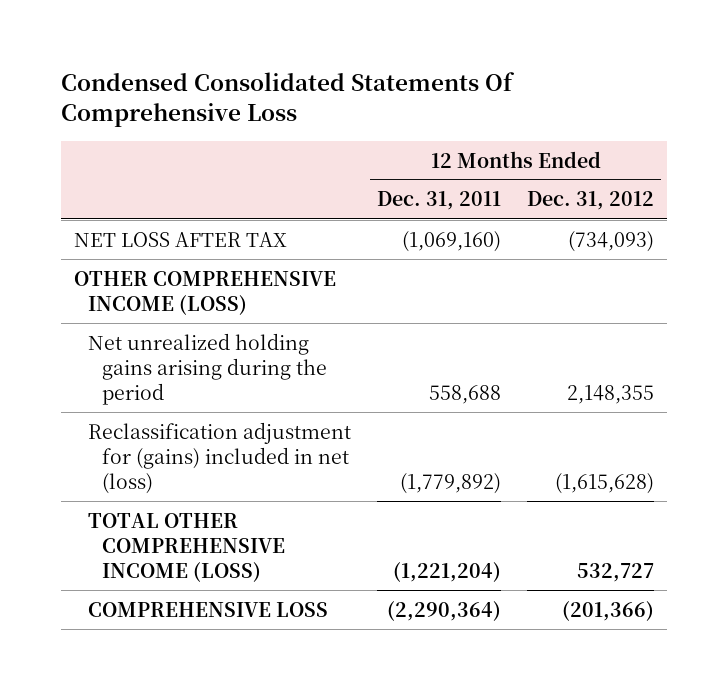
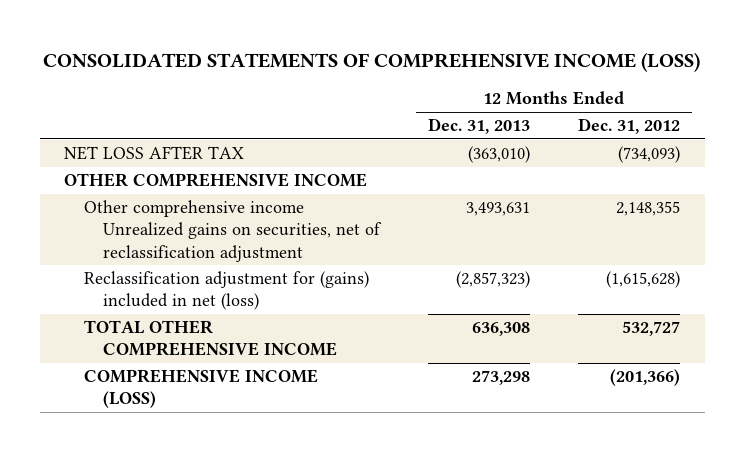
[60,72,515,128] Condensed Consolidated Statements Of Comprehensive Loss -> [43,52,701,73] CONSOLIDATED STATEMENTS OF COMPREHENSIVE INCOME (LOSS)
[376,191,501,211] Dec. 31, 2011 -> none
none -> [428,118,531,135] Dec. 31, 2013
[73,270,336,315] OTHER COMPREHENSIVE INCOME (LOSS) -> [63,173,367,188] OTHER COMPREHENSIVE INCOME
[87,332,327,405] Net unrealized holding gains arising during the period -> [83,200,383,262] Other comprehensive income Unrealized gains on securities, net of reclassification adjustment
[87,512,285,582] TOTAL OTHER COMPREHENSIVE INCOME (LOSS) -> [83,320,338,357] TOTAL OTHER COMPREHENSIVE INCOME
[87,601,328,617] COMPREHENSIVE LOSS -> [83,369,318,409] COMPREHENSIVE INCOME (LOSS)

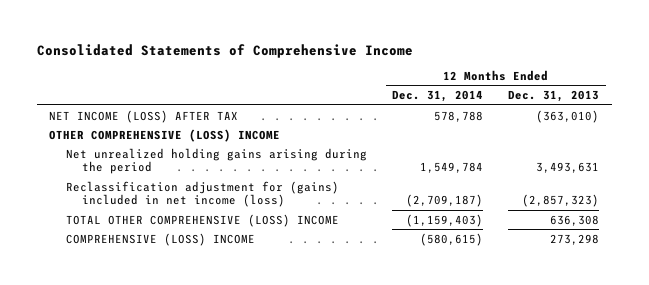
[43,52,701,73] CONSOLIDATED STATEMENTS OF COMPREHENSIVE INCOME (LOSS) -> [36,43,413,58] Consolidated Statements of Comprehensive Income
[578,118,681,135] Dec. 31, 2012 -> none
none -> [392,90,484,103] Dec. 31, 2014
[63,146,244,161] NET LOSS AFTER TAX -> [49,109,239,123] NET INCOME (LOSS) AFTER TAX
[63,173,367,188] OTHER COMPREHENSIVE INCOME -> [49,128,281,142] OTHER COMPREHENSIVE (LOSS) INCOME
[83,200,383,262] Other comprehensive income Unrealized gains on securities, net of reclassification adjustment -> [65,147,367,175] Net unrealized holding gains arising during the period
[83,271,369,311] Reclassification adjustment for (gains) included in net (loss) -> [65,180,339,208] Reclassification adjustment for (gains) included in net income (loss)
[83,320,338,357] TOTAL OTHER COMPREHENSIVE INCOME -> [65,213,339,227] TOTAL OTHER COMPREHENSIVE (LOSS) INCOME
[83,369,318,409] COMPREHENSIVE INCOME (LOSS) -> [65,232,255,246] COMPREHENSIVE (LOSS) INCOME

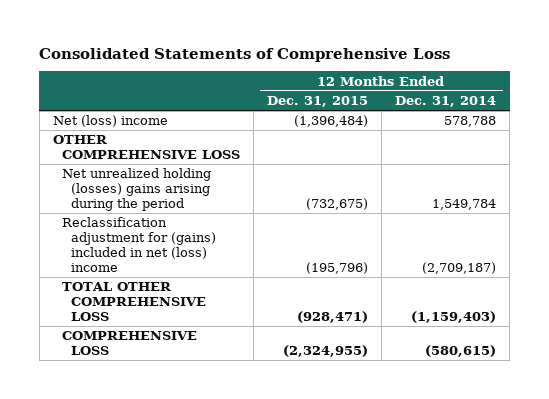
[36,43,413,58] Consolidated Statements of Comprehensive Income -> [39,47,451,62] Consolidated Statements of Comprehensive Loss
[508,90,600,103] Dec. 31, 2013 -> none
none -> [266,96,368,108] Dec. 31, 2015
[49,109,239,123] NET INCOME (LOSS) AFTER TAX -> [52,115,168,128] Net (loss) income
[49,128,281,142] OTHER COMPREHENSIVE (LOSS) INCOME -> [52,135,240,160] OTHER COMPREHENSIVE LOSS
[65,147,367,175] Net unrealized holding gains arising during the period -> [61,168,211,211] Net unrealized holding (losses) gains arising during the period
[65,180,339,208] Reclassification adjustment for (gains) included in net income (loss) -> [61,217,216,272] Reclassification adjustment for (gains) included in net (loss) income
[65,213,339,227] TOTAL OTHER COMPREHENSIVE (LOSS) INCOME -> [61,282,206,321] TOTAL OTHER COMPREHENSIVE LOSS
[65,232,255,246] COMPREHENSIVE (LOSS) INCOME -> [61,331,197,356] COMPREHENSIVE LOSS

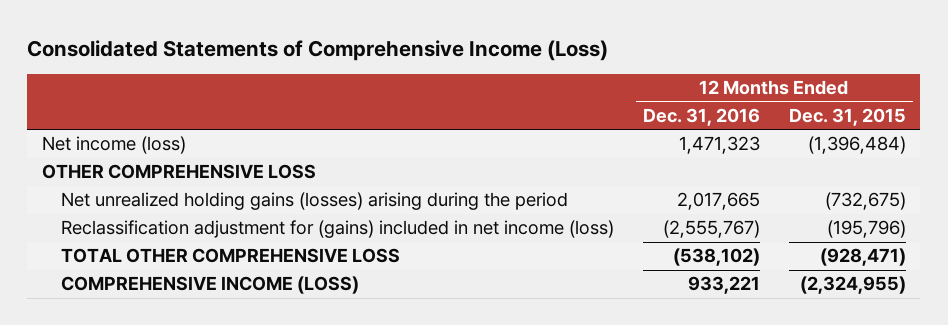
[39,47,451,62] Consolidated Statements of Comprehensive Loss -> [27,39,609,61] Consolidated Statements of Comprehensive Income (Loss)
[394,96,496,108] Dec. 31, 2014 -> none
none -> [642,108,760,127] Dec. 31, 2016
[52,115,168,128] Net (loss) income -> [41,136,186,155] Net income (loss)
[61,168,211,211] Net unrealized holding (losses) gains arising during the period -> [61,192,569,211] Net unrealized holding gains (losses) arising during the period
[61,217,216,272] Reclassification adjustment for (gains) included in net (loss) income -> [61,220,615,239] Reclassification adjustment for (gains) included in net income (loss)
[61,331,197,356] COMPREHENSIVE LOSS -> [61,276,360,295] COMPREHENSIVE INCOME (LOSS)

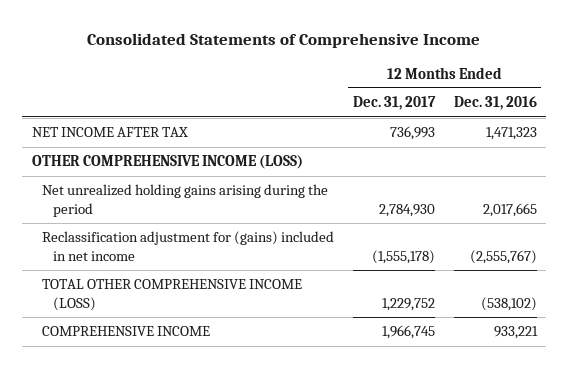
[27,39,609,61] Consolidated Statements of Comprehensive Income (Loss) -> [87,32,481,48] Consolidated Statements of Comprehensive Income
[788,108,906,127] Dec. 31, 2015 -> none
none -> [353,96,437,111] Dec. 31, 2017
[41,136,186,155] Net income (loss) -> [31,127,188,138] NET INCOME AFTER TAX
[41,164,316,180] OTHER COMPREHENSIVE LOSS -> [31,155,303,170] OTHER COMPREHENSIVE INCOME (LOSS)
[61,192,569,211] Net unrealized holding gains (losses) arising during the period -> [42,184,329,217] Net unrealized holding gains arising during the period
[61,220,615,239] Reclassification adjustment for (gains) included in net income (loss) -> [42,231,335,261] Reclassification adjustment for (gains) included in net income
[61,248,401,264] TOTAL OTHER COMPREHENSIVE LOSS -> [42,279,303,311] TOTAL OTHER COMPREHENSIVE INCOME (LOSS)
[61,276,360,295] COMPREHENSIVE INCOME (LOSS) -> [42,326,211,337] COMPREHENSIVE INCOME

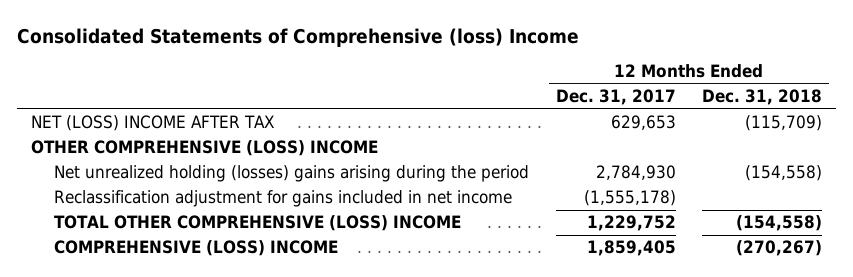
[87,32,481,48] Consolidated Statements of Comprehensive Income -> [17,27,580,47] Consolidated Statements of Comprehensive (loss) Income
[453,96,537,111] Dec. 31, 2016 -> none
none -> [702,89,823,106] Dec. 31, 2018
[31,127,188,138] NET INCOME AFTER TAX -> [30,115,274,132] NET (LOSS) INCOME AFTER TAX
[390,126,436,141] 736,993 -> [610,115,676,131] 629,653
[31,155,303,170] OTHER COMPREHENSIVE INCOME (LOSS) -> [30,140,378,157] OTHER COMPREHENSIVE (LOSS) INCOME
[42,184,329,217] Net unrealized holding gains arising during the period -> [53,165,529,183] Net unrealized holding (losses) gains arising during the period
[42,231,335,261] Reclassification adjustment for (gains) included in net income -> [53,190,512,208] Reclassification adjustment for gains included in net income
[42,279,303,311] TOTAL OTHER COMPREHENSIVE INCOME (LOSS) -> [53,215,461,232] TOTAL OTHER COMPREHENSIVE (LOSS) INCOME
[42,326,211,337] COMPREHENSIVE INCOME -> [53,240,338,257] COMPREHENSIVE (LOSS) INCOME
[382,325,436,340] 1,966,745 -> [586,240,676,257] 1,859,405

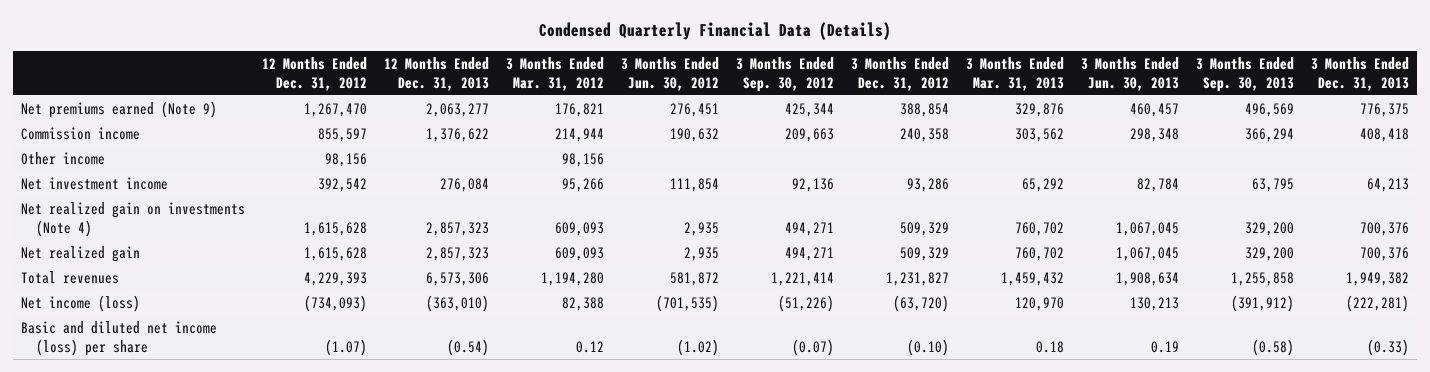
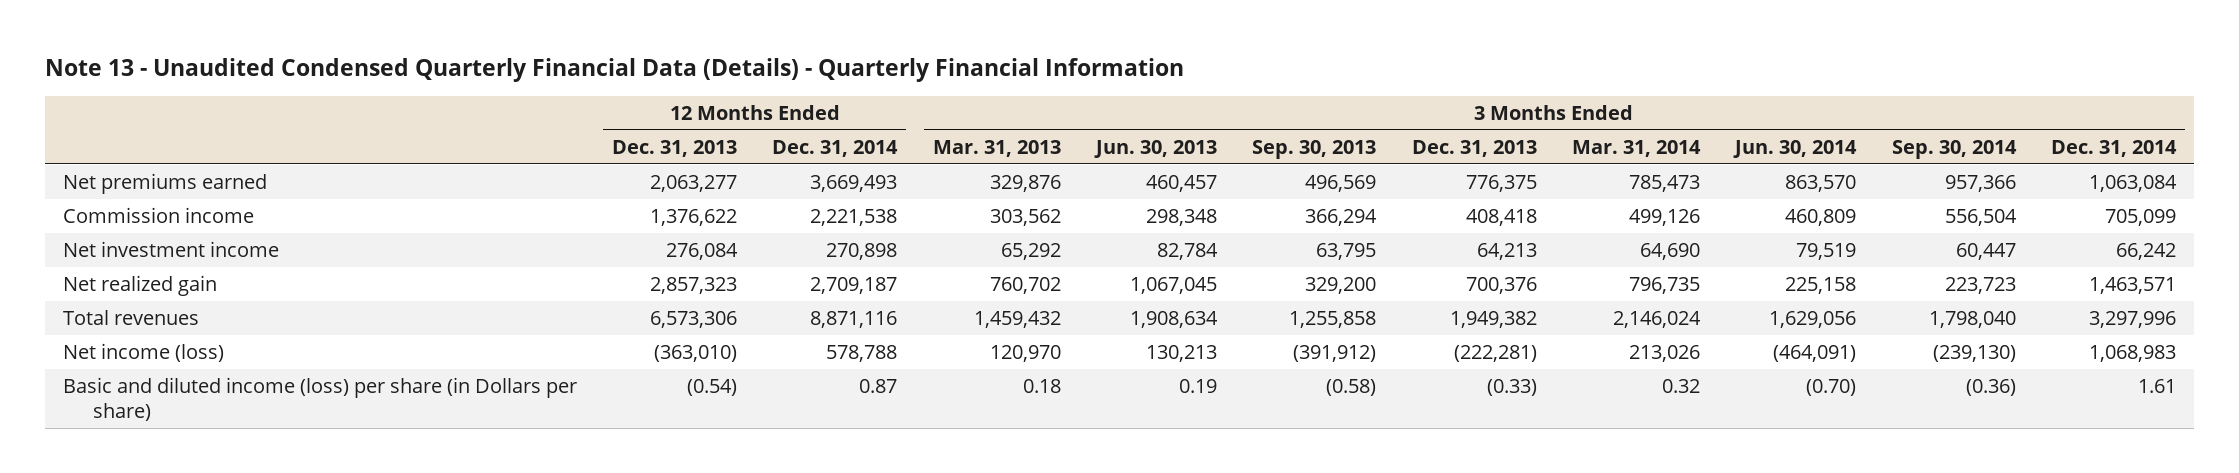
[539,21,892,40] Condensed Quarterly Financial Data (Details) -> [45,57,1185,82] Note 13 - Unaudited Condensed Quarterly Financial Data (Details) - Quarterly Financial Information
[262,56,368,91] 12 Months Ended Dec. 31, 2012 -> none
[506,56,605,91] 3 Months Ended Mar. 31, 2012 -> none
[621,56,720,91] 3 Months Ended Jun. 30, 2012 -> none
[736,56,835,92] 3 Months Ended Sep. 30, 2012 -> none
[851,56,950,91] 3 Months Ended Dec. 31, 2012 -> none
none -> [772,139,899,157] Dec. 31, 2014
none -> [1571,139,1701,157] Mar. 31, 2014
none -> [1733,139,1858,158] Jun. 30, 2014
none -> [1891,139,2017,159] Sep. 30, 2014
none -> [2050,139,2177,157] Dec. 31, 2014
[21,100,218,118] Net premiums earned (Note 9) -> [62,173,267,195] Net premiums earned
[21,151,106,165] Other income -> none
[21,201,246,237] Net realized gain on investments (Note 4) -> none
[21,320,218,356] Basic and diluted net income (loss) per share -> [62,377,577,422] Basic and diluted income (loss) per share (in Dollars per share)

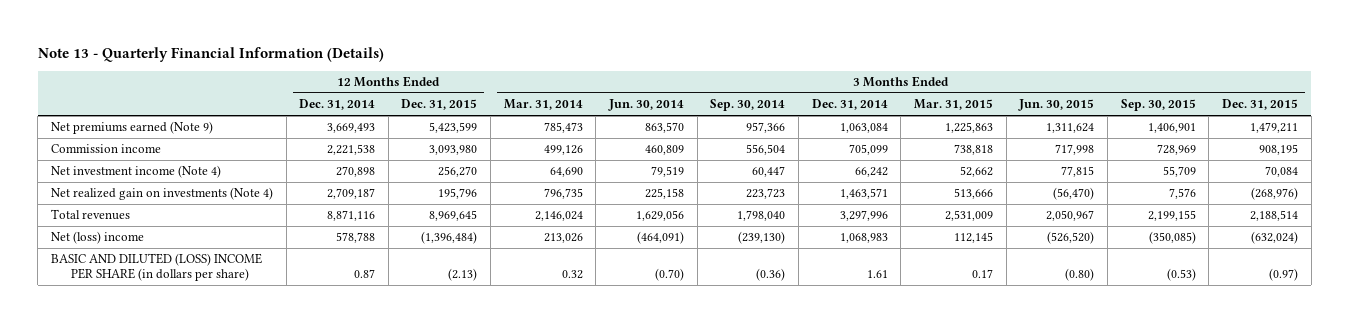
[45,57,1185,82] Note 13 - Unaudited Condensed Quarterly Financial Data (Details) - Quarterly Financial Information -> [37,46,384,62] Note 13 - Quarterly Financial Information (Details)
[612,139,738,157] Dec. 31, 2013 -> none
[932,139,1061,157] Mar. 31, 2013 -> none
[1094,139,1218,158] Jun. 30, 2013 -> none
[1252,139,1377,159] Sep. 30, 2013 -> none
[1411,139,1537,157] Dec. 31, 2013 -> none
none -> [401,99,478,111] Dec. 31, 2015
none -> [914,99,994,111] Mar. 31, 2015
none -> [1018,99,1095,112] Jun. 30, 2015
none -> [1120,99,1196,112] Sep. 30, 2015
none -> [1222,99,1299,111] Dec. 31, 2015
[62,173,267,195] Net premiums earned -> [50,121,213,135] Net premiums earned (Note 9)
[62,241,279,258] Net investment income -> [50,165,221,179] Net investment income (Note 4)
[62,275,217,297] Net realized gain -> [50,187,273,201] Net realized gain on investments (Note 4)
[62,343,224,363] Net income (loss) -> [50,231,144,245] Net (loss) income
[62,377,577,422] Basic and diluted income (loss) per share (in Dollars per share) -> [50,253,262,282] BASIC AND DILUTED (LOSS) INCOME PER SHARE (in dollars per share)

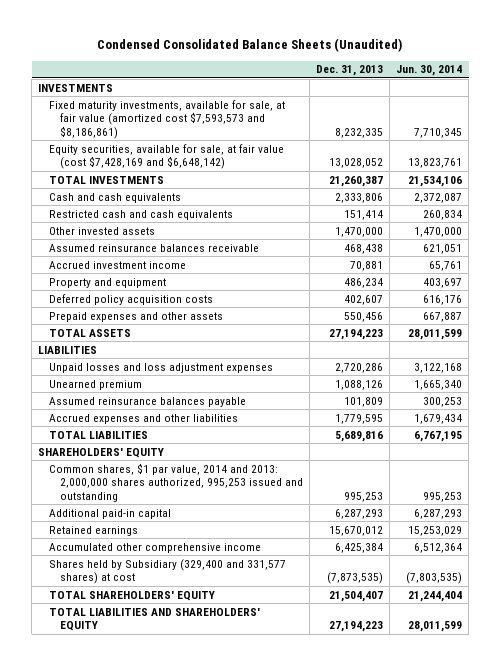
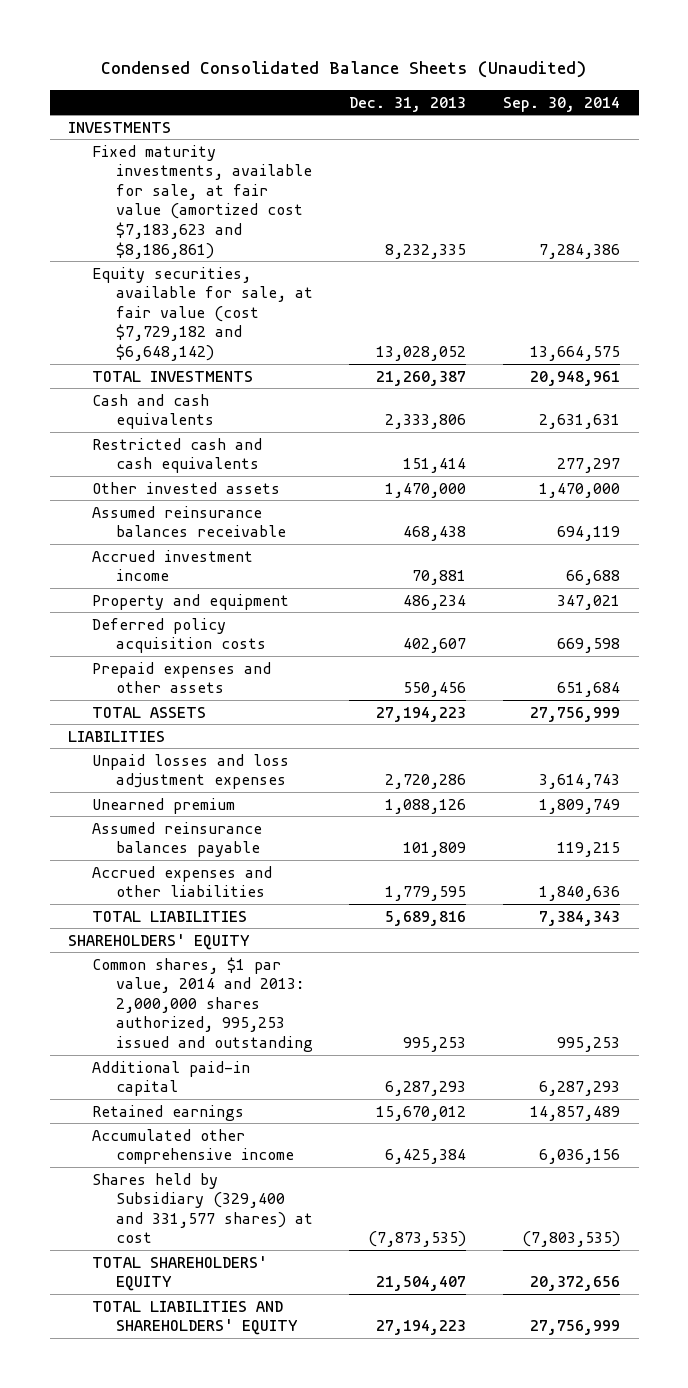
[396,65,463,77] Jun. 30, 2014 -> none
none -> [503,96,621,112] Sep. 30, 2014
[49,99,286,139] Fixed maturity investments, available for sale, at fair value (amortized cost $7,593,573 and $8,186,861) -> [91,144,312,259] Fixed maturity investments, available for sale, at fair value (amortized cost $7,183,623 and $8,186,861)
[49,143,285,170] Equity securities, available for sale, at fair value (cost $7,428,169 and $6,648,142) -> [91,266,313,361] Equity securities, available for sale, at fair value (cost $7,729,182 and $6,648,142)

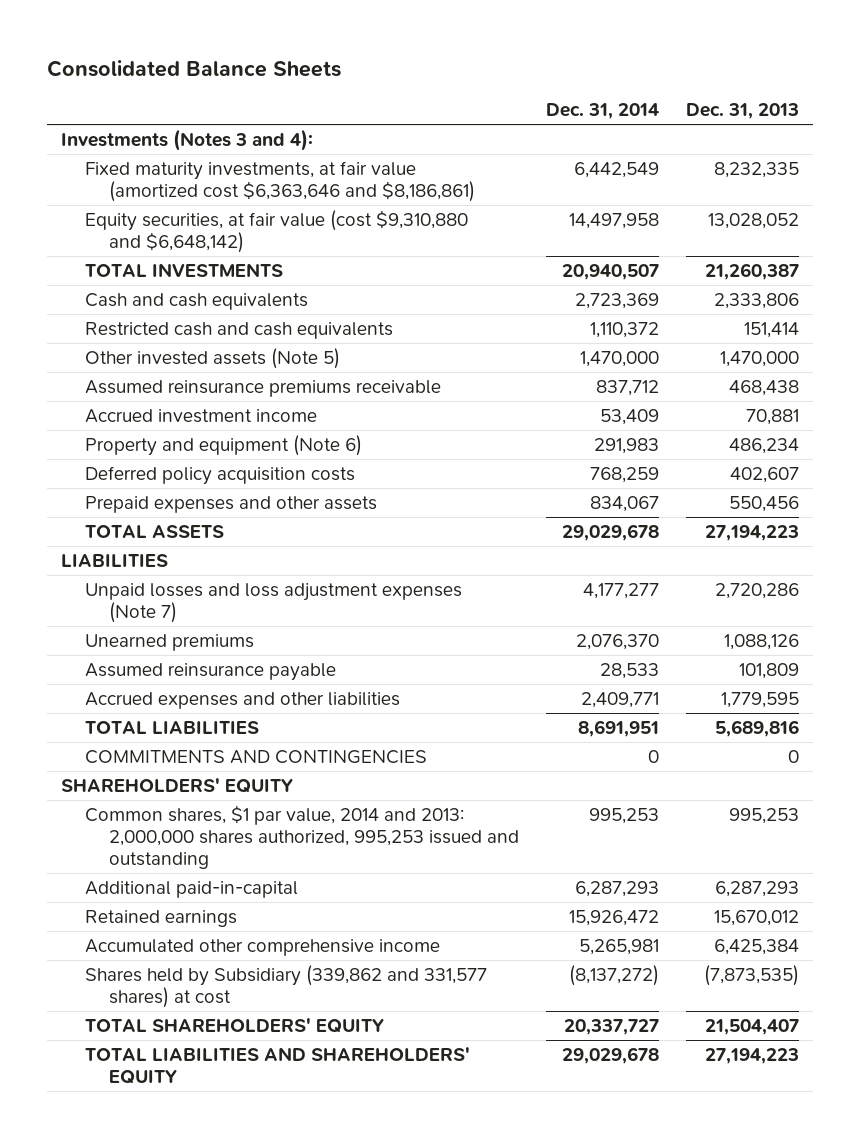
[101,61,587,79] Condensed Consolidated Balance Sheets (Unaudited) -> [47,60,342,78] Consolidated Balance Sheets
[503,96,621,112] Sep. 30, 2014 -> none
none -> [545,103,659,120] Dec. 31, 2014
[68,121,172,133] INVESTMENTS -> none
none -> [60,128,313,151] Investments (Notes 3 and 4):
[91,144,312,259] Fixed maturity investments, available for sale, at fair value (amortized cost $7,183,623 and $8,186,861) -> [84,160,475,202] Fixed maturity investments, at fair value (amortized cost $6,363,646 and $8,186,861)
[91,266,313,361] Equity securities, available for sale, at fair value (cost $7,729,182 and $6,648,142) -> [84,209,468,253] Equity securities, at fair value (cost $9,310,880 and $6,648,142)
[91,481,280,494] Other invested assets -> [84,347,340,369] Other invested assets (Note 5)
[91,505,286,538] Assumed reinsurance balances receivable -> [84,379,441,397] Assumed reinsurance premiums receivable
[91,593,289,610] Property and equipment -> [84,434,362,456] Property and equipment (Note 6)
[91,753,289,790] Unpaid losses and loss adjustment expenses -> [84,582,462,623] Unpaid losses and loss adjustment expenses (Note 7)
[91,797,235,814] Unearned premium -> [84,633,254,651] Unearned premiums
[91,821,262,858] Assumed reinsurance balances payable -> [84,662,336,681] Assumed reinsurance payable
none -> [84,749,427,764] COMMITMENTS AND CONTINGENCIES
[91,1060,250,1097] Additional paid-in capital -> [84,880,298,898] Additional paid-in-capital
[91,1172,313,1244] Shares held by Subsidiary (329,400 and 331,577 shares) at cost -> [84,964,487,1008] Shares held by Subsidiary (339,862 and 331,577 shares) at cost

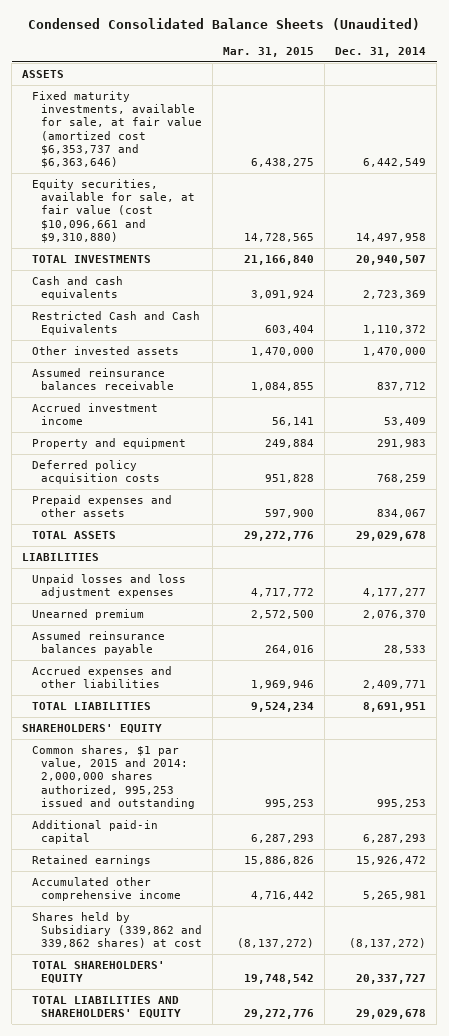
[47,60,342,78] Consolidated Balance Sheets -> [28,17,421,30] Condensed Consolidated Balance Sheets (Unaudited)
[686,103,800,120] Dec. 31, 2013 -> none
none -> [223,46,315,57] Mar. 31, 2015
[60,128,313,151] Investments (Notes 3 and 4): -> none
none -> [22,69,65,78] ASSETS
[84,160,475,202] Fixed maturity investments, at fair value (amortized cost $6,363,646 and $8,186,861) -> [31,90,203,168] Fixed maturity investments, available for sale, at fair value (amortized cost $6,353,737 and $6,363,646)
[84,209,468,253] Equity securities, at fair value (cost $9,310,880 and $6,648,142) -> [31,178,196,243] Equity securities, available for sale, at fair value (cost $10,096,661 and $9,310,880)
[84,321,393,339] Restricted cash and cash equivalents -> [31,310,200,336] Restricted Cash and Cash Equivalents
[84,347,340,369] Other invested assets (Note 5) -> [31,345,179,355] Other invested assets
[84,379,441,397] Assumed reinsurance premiums receivable -> [31,367,175,391] Assumed reinsurance balances receivable
[84,434,362,456] Property and equipment (Note 6) -> [31,437,186,449] Property and equipment
[84,582,462,623] Unpaid losses and loss adjustment expenses (Note 7) -> [31,573,186,599] Unpaid losses and loss adjustment expenses
[84,633,254,651] Unearned premiums -> [31,608,144,620] Unearned premium
[84,662,336,681] Assumed reinsurance payable -> [31,630,165,656] Assumed reinsurance balances payable
[84,749,427,764] COMMITMENTS AND CONTINGENCIES -> none
[84,804,519,869] Common shares, $1 par value, 2014 and 2013: 2,000,000 shares authorized, 995,253 issued and outstanding -> [31,744,196,809] Common shares, $1 par value, 2015 and 2014: 2,000,000 shares authorized, 995,253 issued and outstanding
[84,880,298,898] Additional paid-in-capital -> [31,819,158,845] Additional paid-in capital
[84,964,487,1008] Shares held by Subsidiary (339,862 and 331,577 shares) at cost -> [31,911,203,949] Shares held by Subsidiary (339,862 and 339,862 shares) at cost

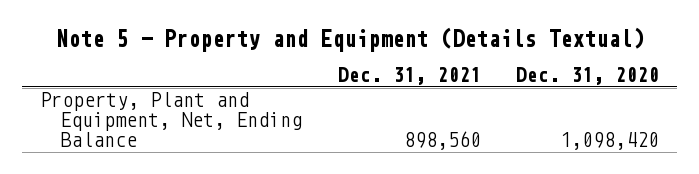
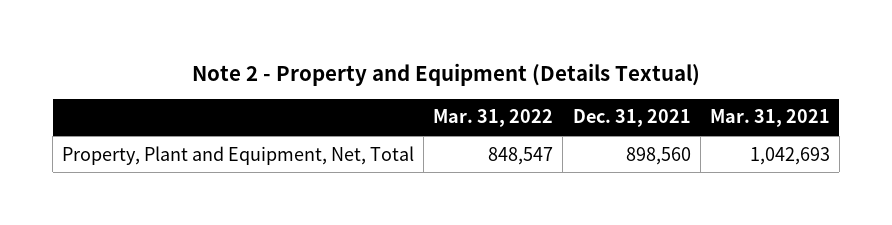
[55,26,644,52] Note 5 - Property and Equipment (Details Textual) -> [191,62,700,86] Note 2 - Property and Equipment (Details Textual)
[516,67,660,86] Dec. 31, 2020 -> none
none -> [433,109,554,128] Mar. 31, 2022
none -> [709,109,830,128] Mar. 31, 2021
[39,92,302,148] Property, Plant and Equipment, Net, Ending Balance -> [62,145,415,165] Property, Plant and Equipment, Net, Total

